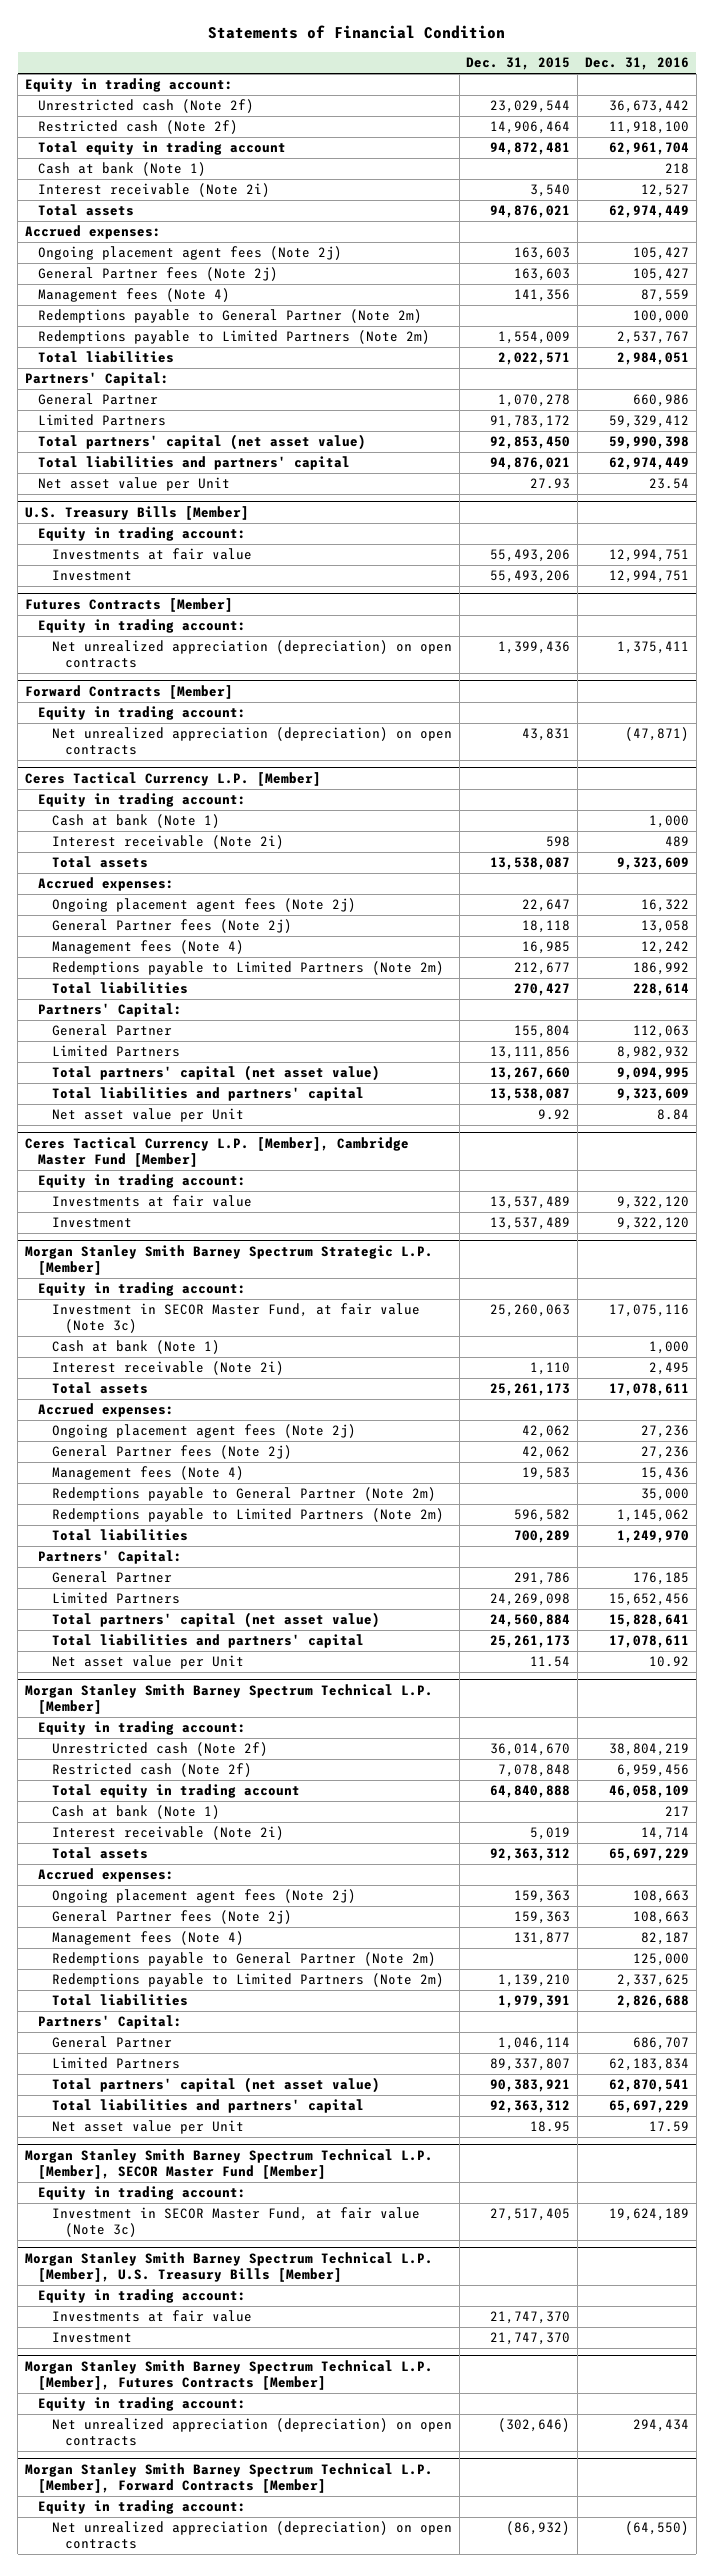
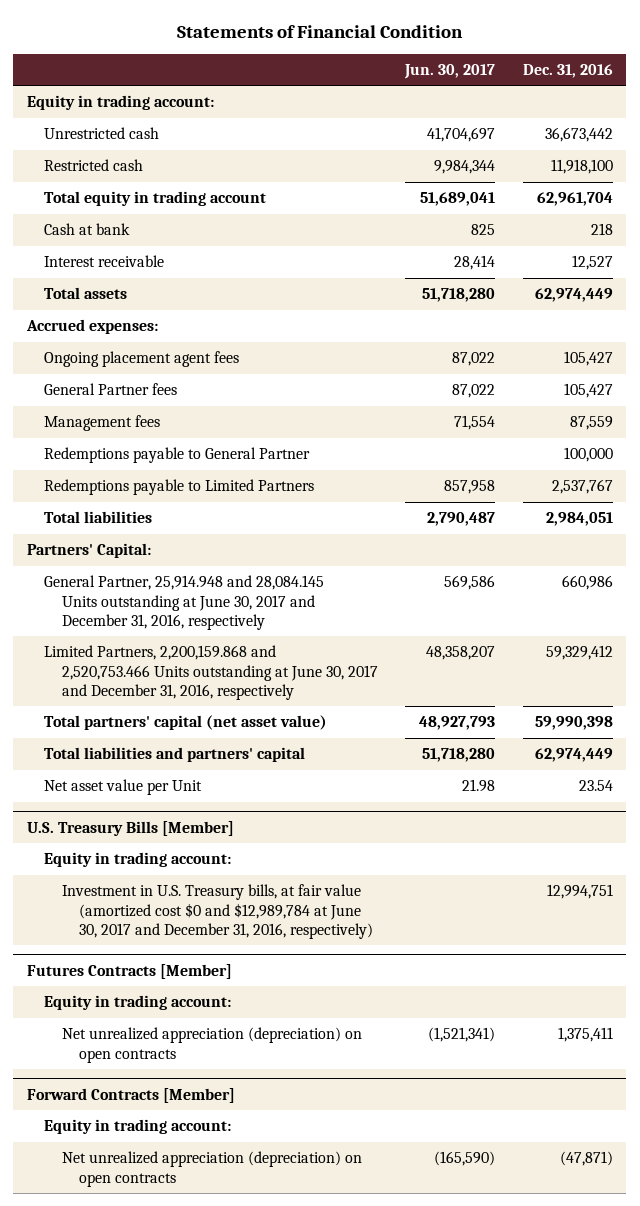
[466,57,571,71] Dec. 31, 2015 -> none
none -> [404,64,496,80] Jun. 30, 2017
[38,99,255,114] Unrestricted cash (Note 2f) -> [44,127,160,140] Unrestricted cash
[38,120,239,135] Restricted cash (Note 2f) -> [44,159,144,172] Restricted cash
[38,162,207,177] Cash at bank (Note 1) -> [44,223,131,236] Cash at bank
[38,183,271,198] Interest receivable (Note 2i) -> [44,255,165,268] Interest receivable
[38,246,343,261] Ongoing placement agent fees (Note 2j) -> [44,351,240,368] Ongoing placement agent fees
[38,267,279,282] General Partner fees (Note 2j) -> [44,383,178,396] General Partner fees
[38,288,231,303] Management fees (Note 4) -> [44,415,161,432] Management fees
[38,309,423,324] Redemptions payable to General Partner (Note 2m) -> [44,447,311,464] Redemptions payable to General Partner
[38,330,431,345] Redemptions payable to Limited Partners (Note 2m) -> [44,479,315,496] Redemptions payable to Limited Partners
[38,393,159,406] General Partner -> [44,575,325,630] General Partner, 25,914.948 and 28,084.145 Units outstanding at June 30, 2017 and December 31, 2016, respectively
[38,414,167,427] Limited Partners -> [44,645,378,700] Limited Partners, 2,200,159.868 and 2,520,753.466 Units outstanding at June 30, 2017 and December 31, 2016, respectively
[51,570,132,582] Investment -> none
[51,548,252,561] Investments at fair value -> [61,884,374,939] Investment in U.S. Treasury bills, at fair value (amortized cost $0 and $12,989,784 at June 30, 2017 and December 31, 2016, respectively)
[24,772,321,787] Ceres Tactical Currency L.P. [Member] -> none
[38,793,247,808] Equity in trading account: -> none
[51,814,220,829] Cash at bank (Note 1) -> none
[51,835,284,850] Interest receivable (Note 2i) -> none
[51,856,148,869] Total assets -> none
[38,877,175,892] Accrued expenses: -> none
[51,898,356,913] Ongoing placement agent fees (Note 2j) -> none
[51,919,292,934] General Partner fees (Note 2j) -> none
[51,940,244,955] Management fees (Note 4) -> none
[51,961,444,976] Redemptions payable to Limited Partners (Note 2m) -> none
[51,982,188,995] Total liabilities -> none
[38,1003,183,1018] Partners' Capital: -> none
[51,1024,172,1037] General Partner -> none
[51,1045,180,1058] Limited Partners -> none
[51,1065,380,1082] Total partners' capital (net asset value) -> none
[51,1087,364,1102] Total liabilities and partners' capital -> none
[51,1108,244,1123] Net asset value per Unit -> none
[24,1137,409,1167] Ceres Tactical Currency L.P. [Member], Cambridge Master Fund [Member] -> none
[38,1174,247,1189] Equity in trading account: -> none
[51,1195,252,1208] Investments at fair value -> none
[51,1217,132,1229] Investment -> none
[24,1245,433,1275] Morgan Stanley Smith Barney Spectrum Strategic L.P. [Member] -> none
[38,1282,247,1297] Equity in trading account: -> none
[51,1303,420,1334] Investment in SECOR Master Fund, at fair value (Note 3c) -> none
[51,1340,220,1355] Cash at bank (Note 1) -> none
[51,1361,284,1376] Interest receivable (Note 2i) -> none
[51,1382,148,1395] Total assets -> none
[38,1403,175,1418] Accrued expenses: -> none
[51,1424,356,1439] Ongoing placement agent fees (Note 2j) -> none
[51,1445,292,1460] General Partner fees (Note 2j) -> none
[51,1466,244,1481] Management fees (Note 4) -> none
[51,1487,436,1502] Redemptions payable to General Partner (Note 2m) -> none
[51,1508,444,1523] Redemptions payable to Limited Partners (Note 2m) -> none
[51,1529,188,1542] Total liabilities -> none
[38,1550,183,1565] Partners' Capital: -> none
[51,1571,172,1584] General Partner -> none
[51,1592,180,1605] Limited Partners -> none
[51,1612,380,1629] Total partners' capital (net asset value) -> none
[51,1634,364,1649] Total liabilities and partners' capital -> none
[51,1655,244,1670] Net asset value per Unit -> none
[24,1684,433,1714] Morgan Stanley Smith Barney Spectrum Technical L.P. [Member] -> none
[38,1721,247,1736] Equity in trading account: -> none
[51,1742,268,1757] Unrestricted cash (Note 2f) -> none
[51,1763,252,1778] Restricted cash (Note 2f) -> none
[51,1784,300,1799] Total equity in trading account -> none
[51,1805,220,1820] Cash at bank (Note 1) -> none
[51,1826,284,1841] Interest receivable (Note 2i) -> none
[51,1847,148,1860] Total assets -> none
[38,1868,175,1883] Accrued expenses: -> none
[51,1889,356,1904] Ongoing placement agent fees (Note 2j) -> none
[51,1910,292,1925] General Partner fees (Note 2j) -> none
[51,1931,244,1946] Management fees (Note 4) -> none
[51,1952,436,1967] Redemptions payable to General Partner (Note 2m) -> none
[51,1973,444,1988] Redemptions payable to Limited Partners (Note 2m) -> none
[51,1994,188,2007] Total liabilities -> none
[38,2015,183,2030] Partners' Capital: -> none
[51,2036,172,2049] General Partner -> none
[51,2057,180,2070] Limited Partners -> none
[51,2077,380,2094] Total partners' capital (net asset value) -> none
[51,2099,364,2114] Total liabilities and partners' capital -> none
[51,2120,244,2135] Net asset value per Unit -> none
[24,2149,433,2179] Morgan Stanley Smith Barney Spectrum Technical L.P. [Member], SECOR Master Fund [Member] -> none
[38,2186,247,2201] Equity in trading account: -> none
[51,2207,420,2238] Investment in SECOR Master Fund, at fair value (Note 3c) -> none
[24,2252,433,2282] Morgan Stanley Smith Barney Spectrum Technical L.P. [Member], U.S. Treasury Bills [Member] -> none
[38,2289,247,2304] Equity in trading account: -> none
[51,2310,252,2323] Investments at fair value -> none
[51,2332,132,2344] Investment -> none
[24,2360,433,2390] Morgan Stanley Smith Barney Spectrum Technical L.P. [Member], Futures Contracts [Member] -> none
[38,2397,247,2412] Equity in trading account: -> none
[51,2418,452,2447] Net unrealized appreciation (depreciation) on open contracts -> none
[24,2463,433,2493] Morgan Stanley Smith Barney Spectrum Technical L.P. [Member], Forward Contracts [Member] -> none
[38,2500,247,2515] Equity in trading account: -> none
[51,2521,452,2550] Net unrealized appreciation (depreciation) on open contracts -> none

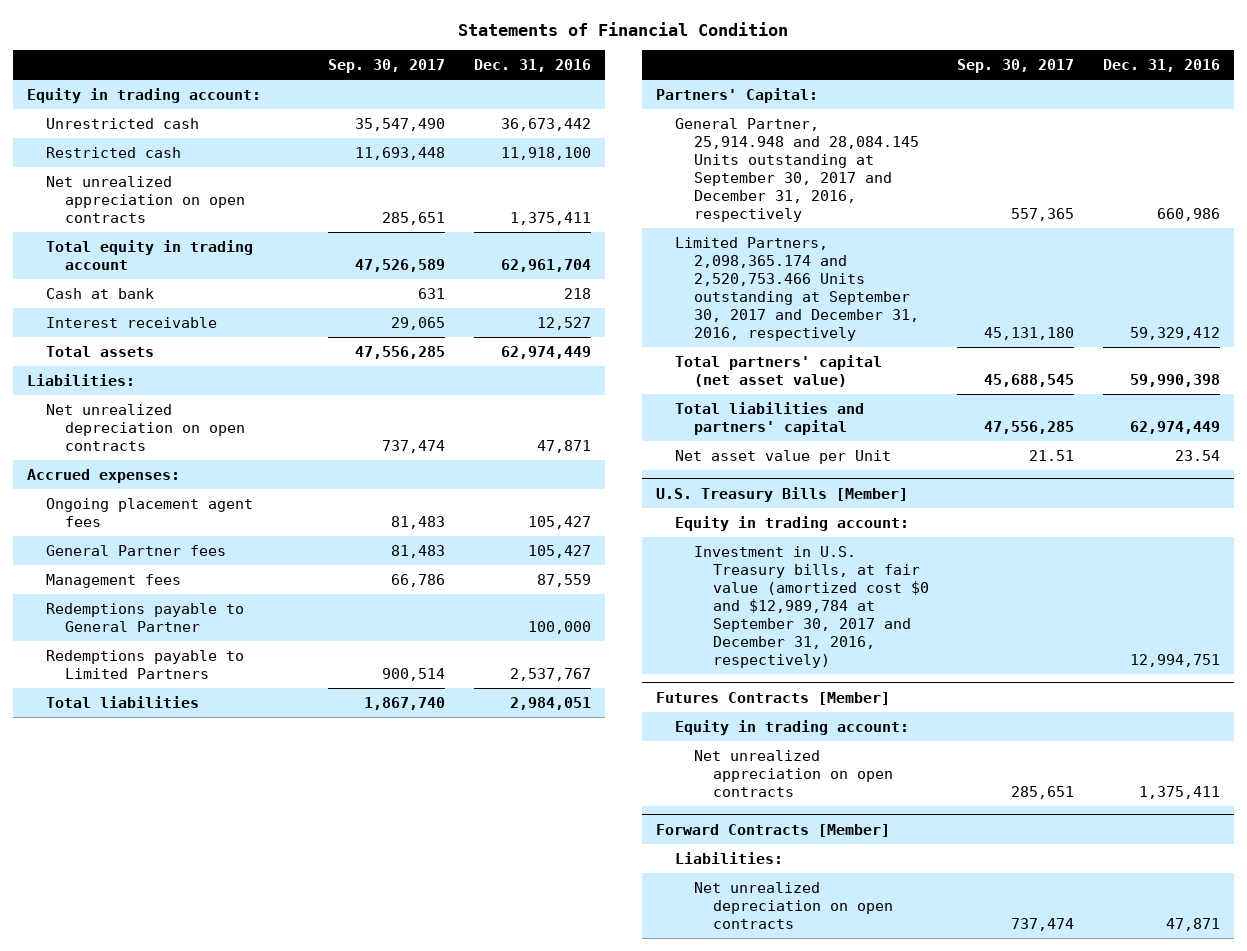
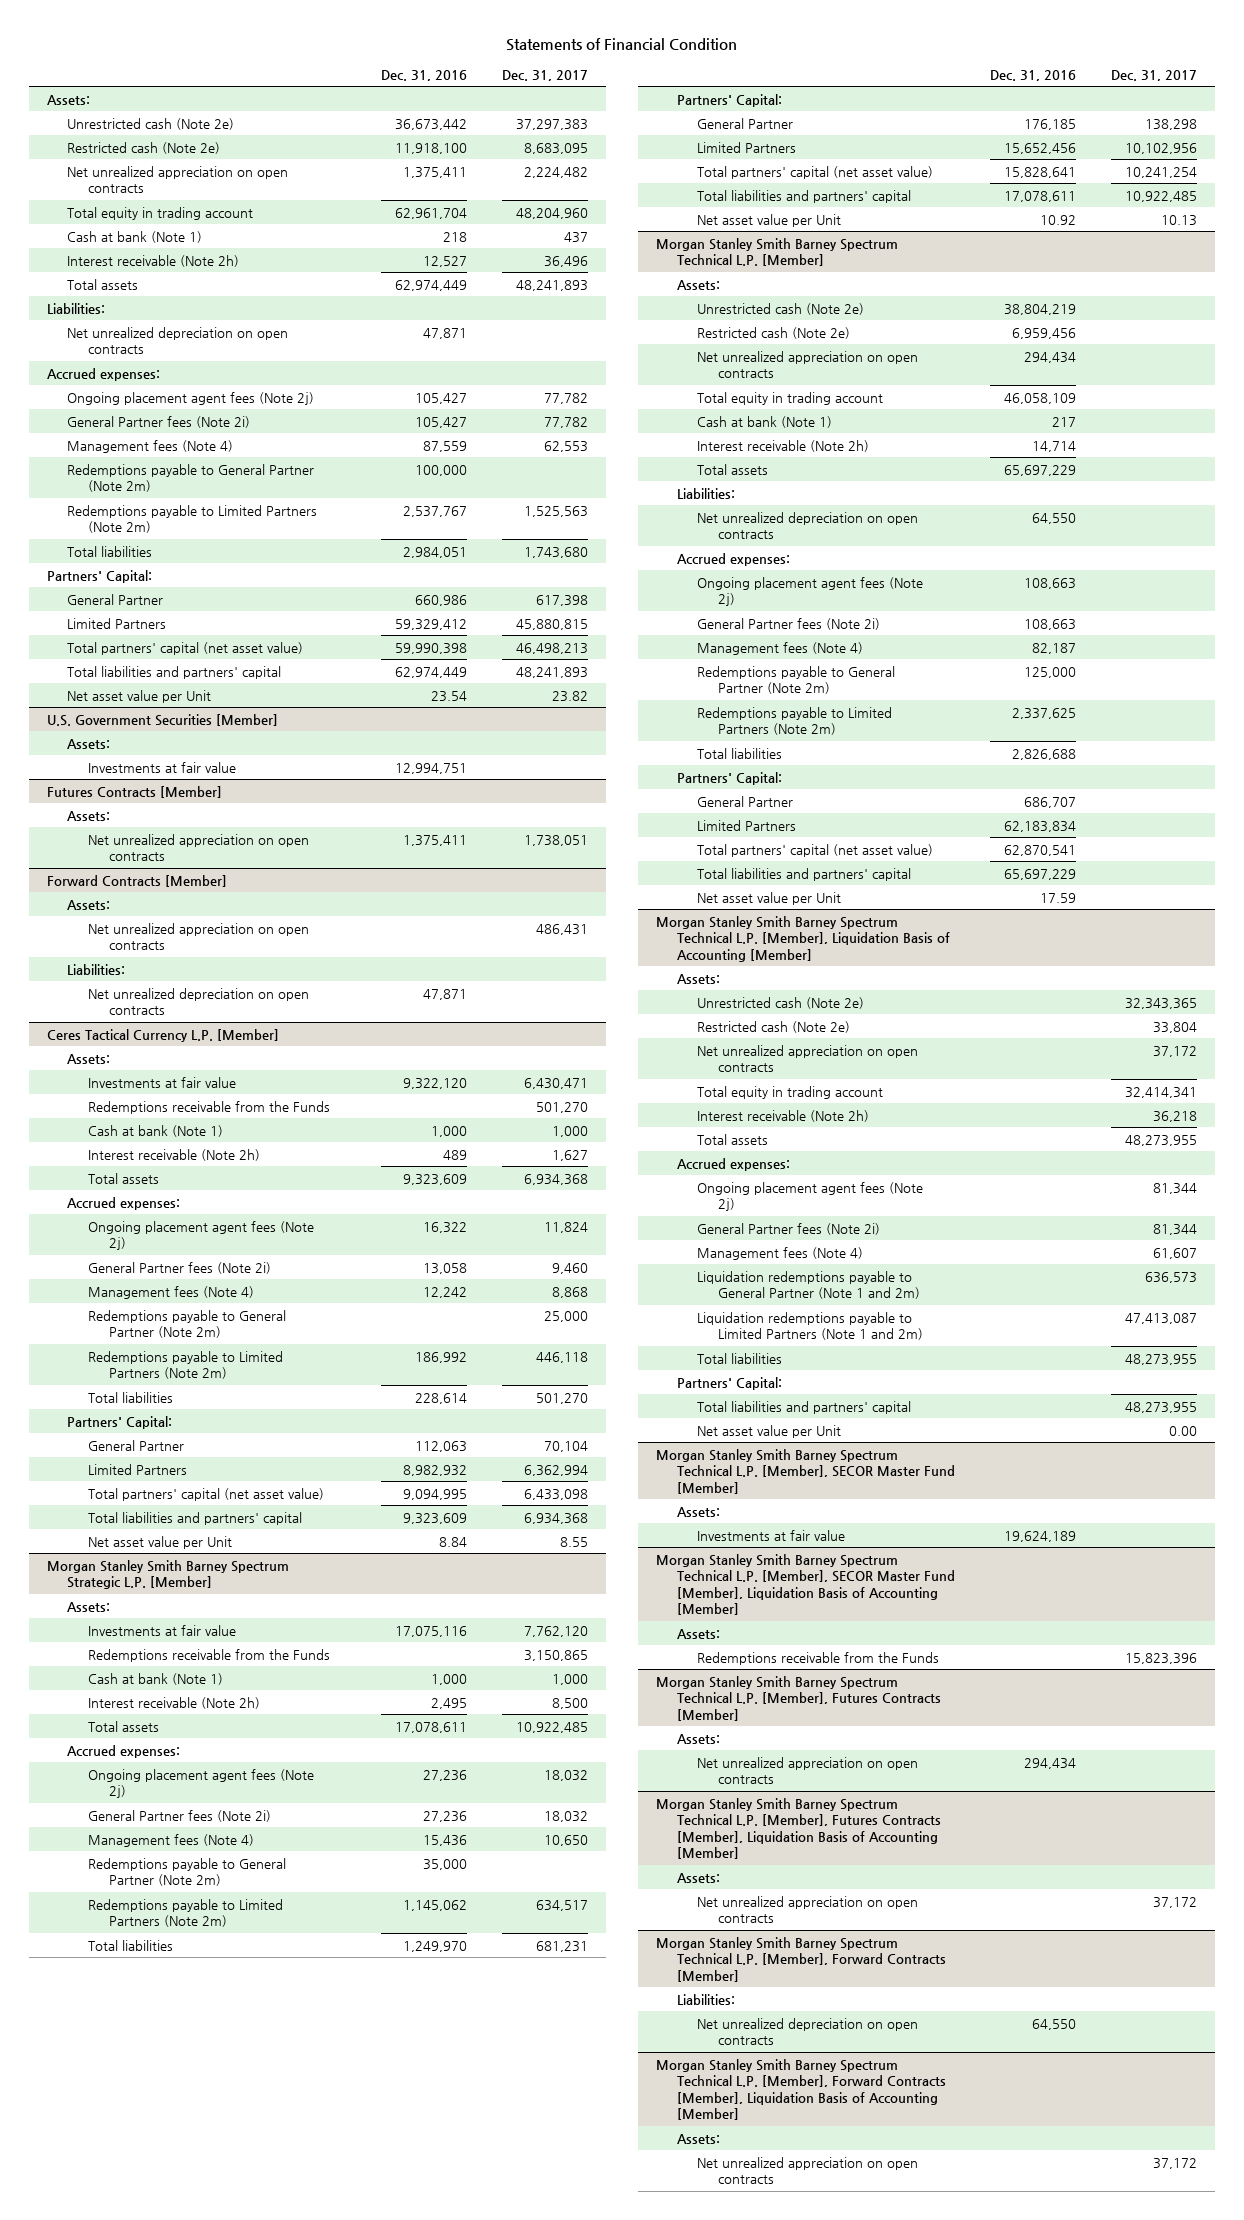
[328,59,446,74] Sep. 30, 2017 -> none
none -> [502,69,589,81] Dec. 31, 2017
[26,87,261,103] Equity in trading account: -> none
none -> [46,94,90,105] Assets:
[45,117,199,129] Unrestricted cash -> [67,117,235,130] Unrestricted cash (Note 2e)
[45,146,181,158] Restricted cash -> [67,141,221,154] Restricted cash (Note 2e)
[45,287,154,299] Cash at bank -> [67,230,203,243] Cash at bank (Note 1)
[45,316,217,328] Interest receivable -> [67,254,240,267] Interest receivable (Note 2h)
[45,497,253,527] Ongoing placement agent fees -> [67,391,315,405] Ongoing placement agent fees (Note 2j)
[45,544,226,556] General Partner fees -> [67,415,251,428] General Partner fees (Note 2i)
[45,573,181,588] Management fees -> [67,439,234,453] Management fees (Note 4)
[45,602,244,632] Redemptions payable to General Partner -> [67,463,315,493] Redemptions payable to General Partner (Note 2m)
[45,649,244,679] Redemptions payable to Limited Partners -> [67,504,318,534] Redemptions payable to Limited Partners (Note 2m)
[674,117,919,222] General Partner, 25,914.948 and 28,084.145 Units outstanding at September 30, 2017 and December 31, 2016, respectively -> [67,593,164,605] General Partner
[674,236,919,341] Limited Partners, 2,098,365.174 and 2,520,753.466 Units outstanding at September 30, 2017 and December 31, 2016, respectively -> [67,617,167,629] Limited Partners
[655,486,908,502] U.S. Treasury Bills [Member] -> none
[674,515,909,531] Equity in trading account: -> none
none -> [46,713,278,726] U.S. Government Securities [Member]
none -> [67,738,111,749] Assets:
[693,545,929,668] Investment in U.S. Treasury bills, at fair value (amortized cost $0 and $12,989,784 at September 30, 2017 and December 31, 2016, respectively) -> [88,761,237,773] Investments at fair value
[674,719,909,735] Equity in trading account: -> none
none -> [67,810,111,821] Assets:
none -> [67,899,111,910] Assets:
none -> [88,922,310,951] Net unrealized appreciation on open contracts
none -> [46,1028,279,1042] Ceres Tactical Currency L.P. [Member]
none -> [67,1053,111,1064] Assets:
none -> [88,1076,237,1088] Investments at fair value
none -> [88,1100,331,1114] Redemptions receivable from the Funds
none -> [88,1124,224,1137] Cash at bank (Note 1)
none -> [88,1148,261,1161] Interest receivable (Note 2h)
none -> [88,1172,160,1184] Total assets
none -> [67,1196,181,1210] Accrued expenses:
none -> [88,1220,315,1251] Ongoing placement agent fees (Note 2j)
none -> [88,1261,272,1274] General Partner fees (Note 2i)
none -> [88,1285,255,1299] Management fees (Note 4)
none -> [88,1309,287,1339] Redemptions payable to General Partner (Note 2m)
none -> [88,1350,284,1380] Redemptions payable to Limited Partners (Note 2m)
none -> [88,1391,174,1403] Total liabilities
none -> [67,1415,173,1429] Partners' Capital:
none -> [88,1439,185,1451] General Partner
none -> [88,1463,188,1475] Limited Partners
none -> [88,1487,325,1501] Total partners' capital (net asset value)
none -> [88,1511,303,1525] Total liabilities and partners' capital
none -> [88,1535,233,1549] Net asset value per Unit
none -> [46,1559,289,1590] Morgan Stanley Smith Barney Spectrum Strategic L.P. [Member]
none -> [67,1601,111,1612] Assets:
none -> [88,1624,237,1636] Investments at fair value
none -> [88,1648,331,1662] Redemptions receivable from the Funds
none -> [88,1672,224,1685] Cash at bank (Note 1)
none -> [88,1696,261,1709] Interest receivable (Note 2h)
none -> [88,1720,160,1732] Total assets
none -> [67,1744,181,1758] Accrued expenses:
none -> [88,1768,315,1799] Ongoing placement agent fees (Note 2j)
none -> [88,1809,272,1822] General Partner fees (Note 2i)
none -> [88,1833,255,1847] Management fees (Note 4)
none -> [88,1857,287,1887] Redemptions payable to General Partner (Note 2m)
none -> [88,1898,284,1928] Redemptions payable to Limited Partners (Note 2m)
none -> [88,1939,174,1951] Total liabilities
none -> [676,93,782,107] Partners' Capital:
none -> [697,117,794,129] General Partner
none -> [697,141,797,153] Limited Partners
none -> [697,165,934,179] Total partners' capital (net asset value)
none -> [697,189,912,203] Total liabilities and partners' capital
none -> [697,213,842,227] Net asset value per Unit
none -> [655,237,898,267] Morgan Stanley Smith Barney Spectrum Technical L.P. [Member]
none -> [676,279,720,290] Assets:
none -> [697,302,865,315] Unrestricted cash (Note 2e)
none -> [697,326,851,339] Restricted cash (Note 2e)
none -> [697,350,919,379] Net unrealized appreciation on open contracts
none -> [697,391,884,405] Total equity in trading account
none -> [697,415,833,428] Cash at bank (Note 1)
none -> [697,439,870,452] Interest receivable (Note 2h)
none -> [697,463,769,475] Total assets
none -> [676,487,735,499] Liabilities:
none -> [697,511,919,540] Net unrealized depreciation on open contracts
none -> [676,552,790,566] Accrued expenses:
none -> [697,576,924,607] Ongoing placement agent fees (Note 2j)
none -> [697,617,881,630] General Partner fees (Note 2i)
none -> [697,641,864,655] Management fees (Note 4)
none -> [697,665,896,695] Redemptions payable to General Partner (Note 2m)
none -> [697,706,893,736] Redemptions payable to Limited Partners (Note 2m)
none -> [697,747,783,759] Total liabilities
none -> [676,771,782,785] Partners' Capital:
none -> [697,795,794,807] General Partner
none -> [697,819,797,831] Limited Partners
none -> [697,843,934,857] Total partners' capital (net asset value)
none -> [697,867,912,881] Total liabilities and partners' capital
none -> [697,891,842,905] Net asset value per Unit
none -> [655,915,950,962] Morgan Stanley Smith Barney Spectrum Technical L.P. [Member], Liquidation Basis of Accounting [Member]
none -> [676,973,720,984] Assets:
none -> [697,996,865,1009] Unrestricted cash (Note 2e)
none -> [697,1020,851,1033] Restricted cash (Note 2e)
none -> [697,1044,919,1073] Net unrealized appreciation on open contracts
none -> [697,1085,884,1099] Total equity in trading account
none -> [697,1109,870,1122] Interest receivable (Note 2h)
none -> [697,1133,769,1145] Total assets
none -> [676,1157,790,1171] Accrued expenses:
none -> [697,1181,924,1212] Ongoing placement agent fees (Note 2j)
none -> [697,1222,881,1235] General Partner fees (Note 2i)
none -> [697,1246,864,1260] Management fees (Note 4)
none -> [697,1270,921,1300] Liquidation redemptions payable to General Partner (Note 1 and 2m)
none -> [697,1311,924,1341] Liquidation redemptions payable to Limited Partners (Note 1 and 2m)
none -> [697,1352,783,1364] Total liabilities
none -> [676,1376,782,1390] Partners' Capital:
none -> [697,1400,912,1414] Total liabilities and partners' capital
none -> [697,1424,842,1438] Net asset value per Unit
none -> [655,1448,955,1494] Morgan Stanley Smith Barney Spectrum Technical L.P. [Member], SECOR Master Fund [Member]
none -> [676,1506,720,1517] Assets:
none -> [697,1529,846,1541] Investments at fair value
none -> [655,1553,955,1616] Morgan Stanley Smith Barney Spectrum Technical L.P. [Member], SECOR Master Fund [Member], Liquidation Basis of Accounting [Member]
none -> [676,1628,720,1639] Assets:
none -> [697,1651,940,1665] Redemptions receivable from the Funds
none -> [655,1675,941,1721] Morgan Stanley Smith Barney Spectrum Technical L.P. [Member], Futures Contracts [Member]
none -> [676,1733,720,1744] Assets:
none -> [697,1756,919,1785] Net unrealized appreciation on open contracts
none -> [655,1797,941,1860] Morgan Stanley Smith Barney Spectrum Technical L.P. [Member], Futures Contracts [Member], Liquidation Basis of Accounting [Member]
none -> [676,1872,720,1883] Assets:
none -> [697,1895,919,1924] Net unrealized appreciation on open contracts
none -> [655,1936,946,1982] Morgan Stanley Smith Barney Spectrum Technical L.P. [Member], Forward Contracts [Member]
none -> [676,1993,735,2005] Liabilities:
none -> [697,2017,919,2046] Net unrealized depreciation on open contracts
none -> [655,2058,946,2121] Morgan Stanley Smith Barney Spectrum Technical L.P. [Member], Forward Contracts [Member], Liquidation Basis of Accounting [Member]
none -> [676,2133,720,2144] Assets:
none -> [697,2156,919,2185] Net unrealized appreciation on open contracts

